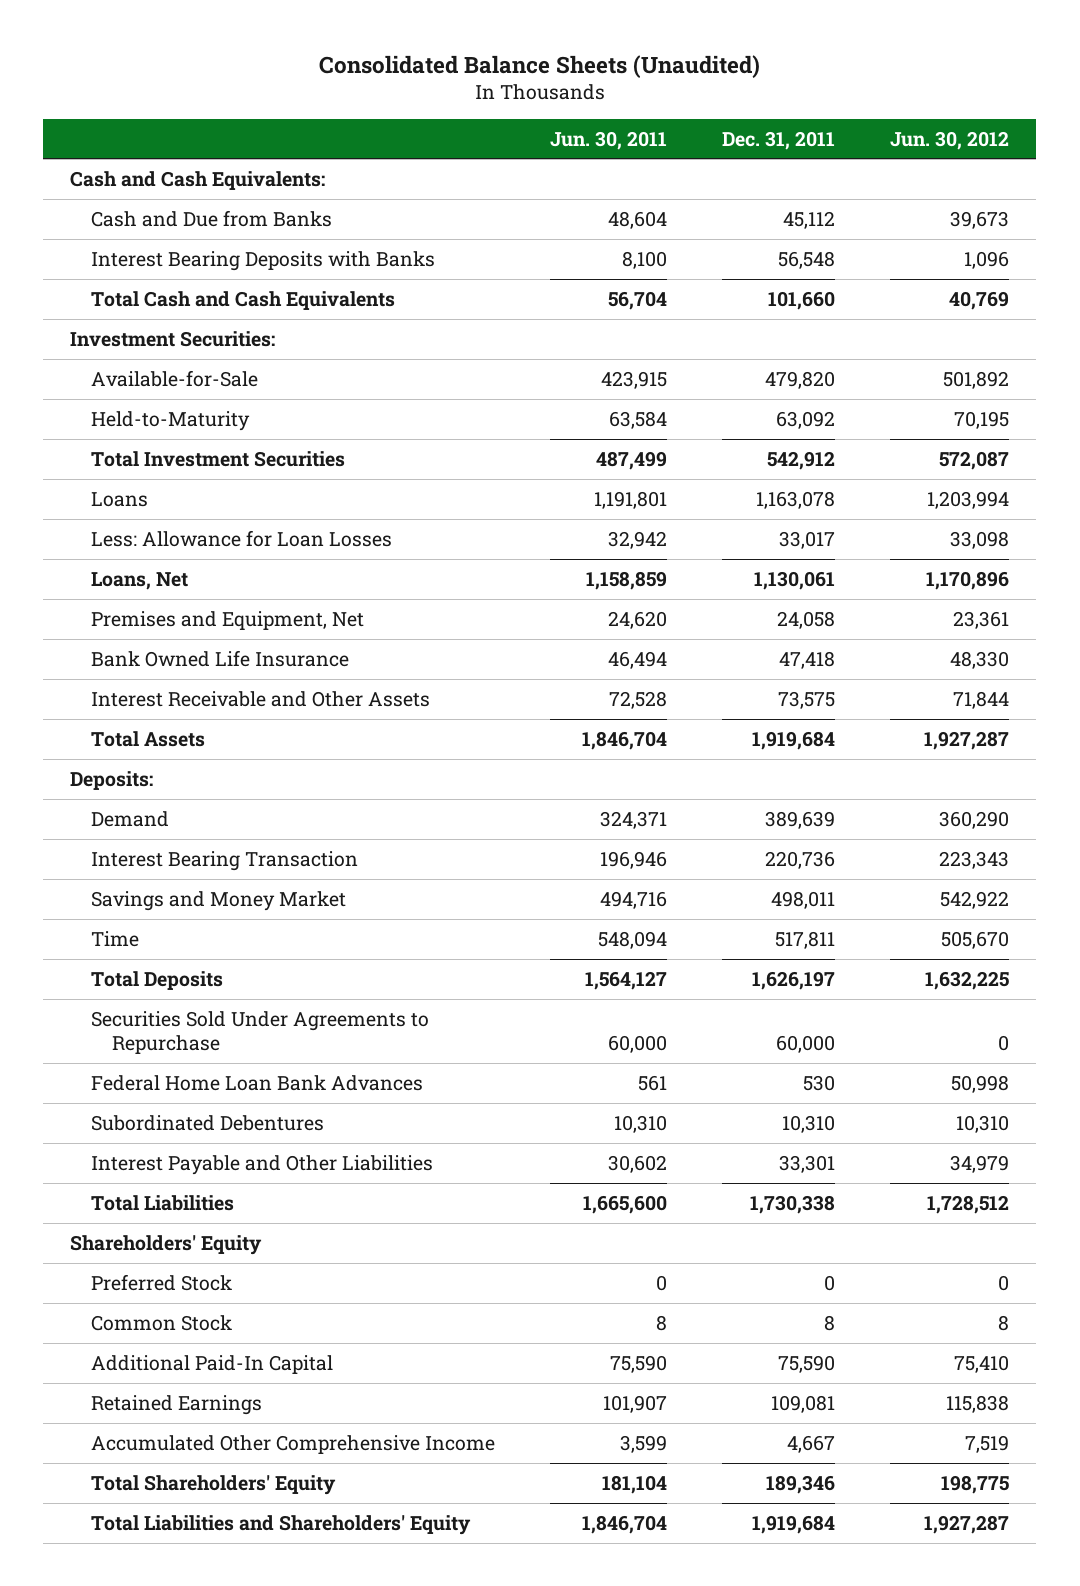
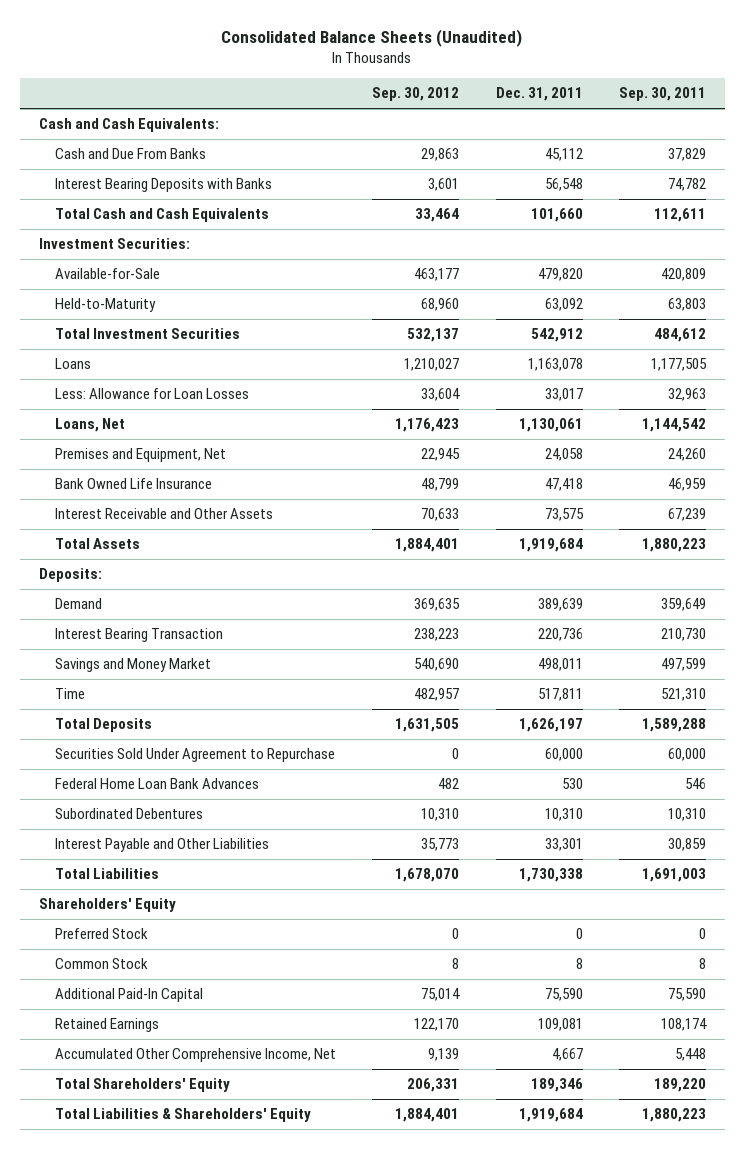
[550,130,668,150] Jun. 30, 2011 -> none
[890,130,1010,150] Jun. 30, 2012 -> none
none -> [372,87,460,102] Sep. 30, 2012
none -> [619,87,707,102] Sep. 30, 2011
[91,209,333,227] Cash and Due from Banks -> [54,148,206,160] Cash and Due From Banks
[91,1010,430,1055] Securities Sold Under Agreements to Repurchase -> [54,748,335,763] Securities Sold Under Agreement to Repurchase
[91,1434,496,1454] Accumulated Other Comprehensive Income -> [54,1048,336,1063] Accumulated Other Comprehensive Income, Net
[91,1514,472,1535] Total Liabilities and Shareholders' Equity -> [54,1108,311,1123] Total Liabilities & Shareholders' Equity

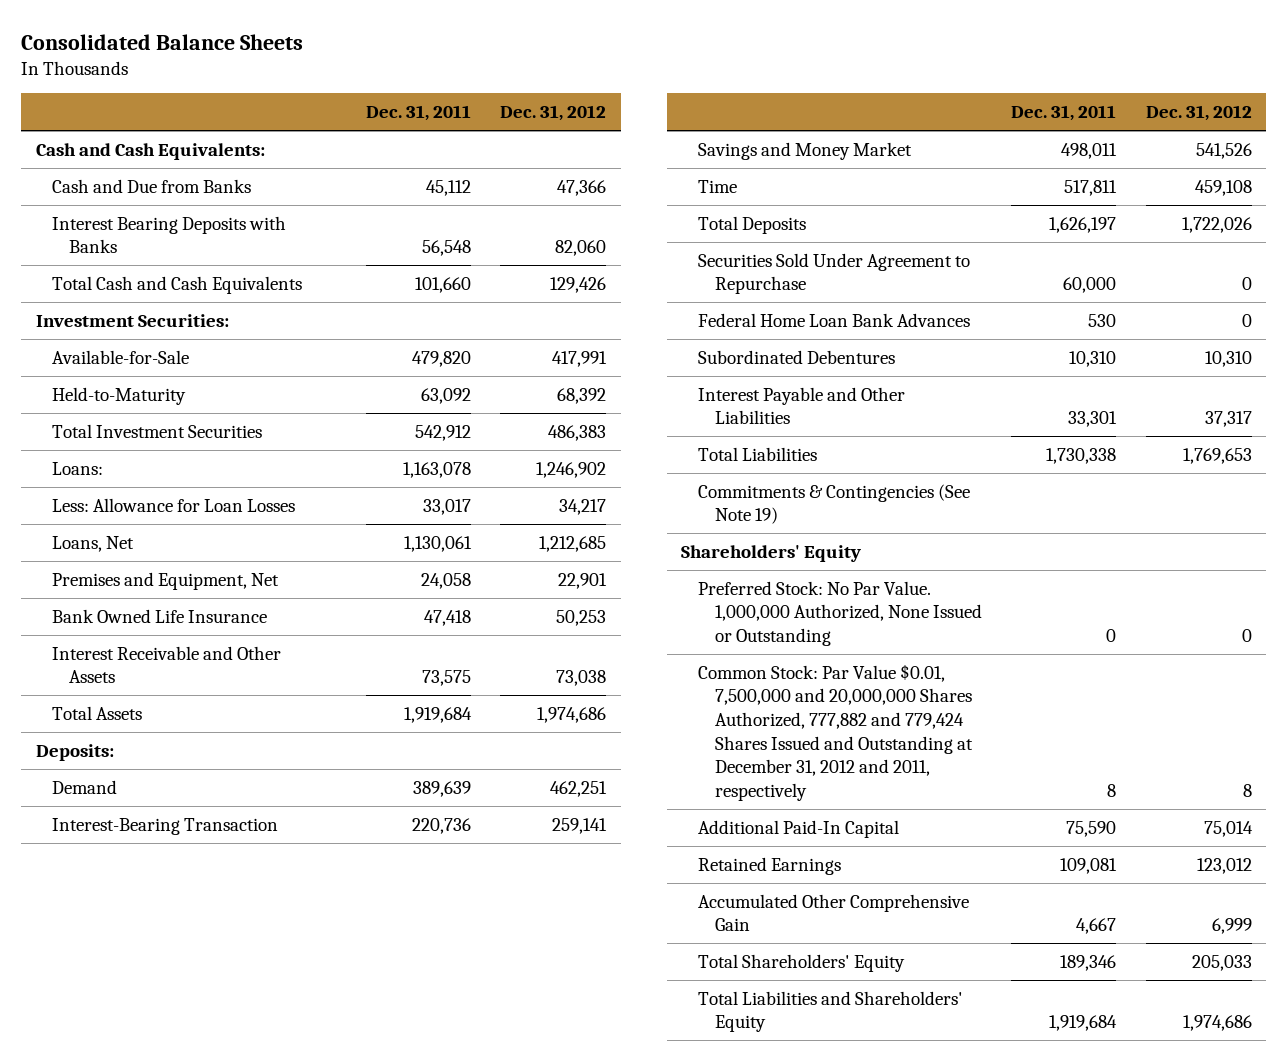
[221,29,523,48] Consolidated Balance Sheets (Unaudited) -> [20,33,303,50] Consolidated Balance Sheets
[372,87,460,102] Sep. 30, 2012 -> none
[619,87,707,102] Sep. 30, 2011 -> none
none -> [499,104,606,121] Dec. 31, 2012
[54,148,206,160] Cash and Due From Banks -> [52,178,252,193] Cash and Due from Banks
[54,358,91,370] Loans -> [52,461,104,475] Loans:
[54,628,223,643] Interest Bearing Transaction -> [52,817,279,835] Interest-Bearing Transaction
none -> [698,483,971,525] Commitments & Contingencies (See Note 19)
[54,928,148,940] Preferred Stock -> [698,580,983,646] Preferred Stock: No Par Value. 1,000,000 Authorized, None Issued or Outstanding
[54,958,148,970] Common Stock -> [698,663,974,801] Common Stock: Par Value $0.01, 7,500,000 and 20,000,000 Shares Authorized, 777,882 and 779,424 Shares Issued and Outstanding at December 31, 2012 and 2011, respectively
[54,1048,336,1063] Accumulated Other Comprehensive Income, Net -> [698,893,970,932] Accumulated Other Comprehensive Gain
[54,1108,311,1123] Total Liabilities & Shareholders' Equity -> [698,990,964,1033] Total Liabilities and Shareholders' Equity

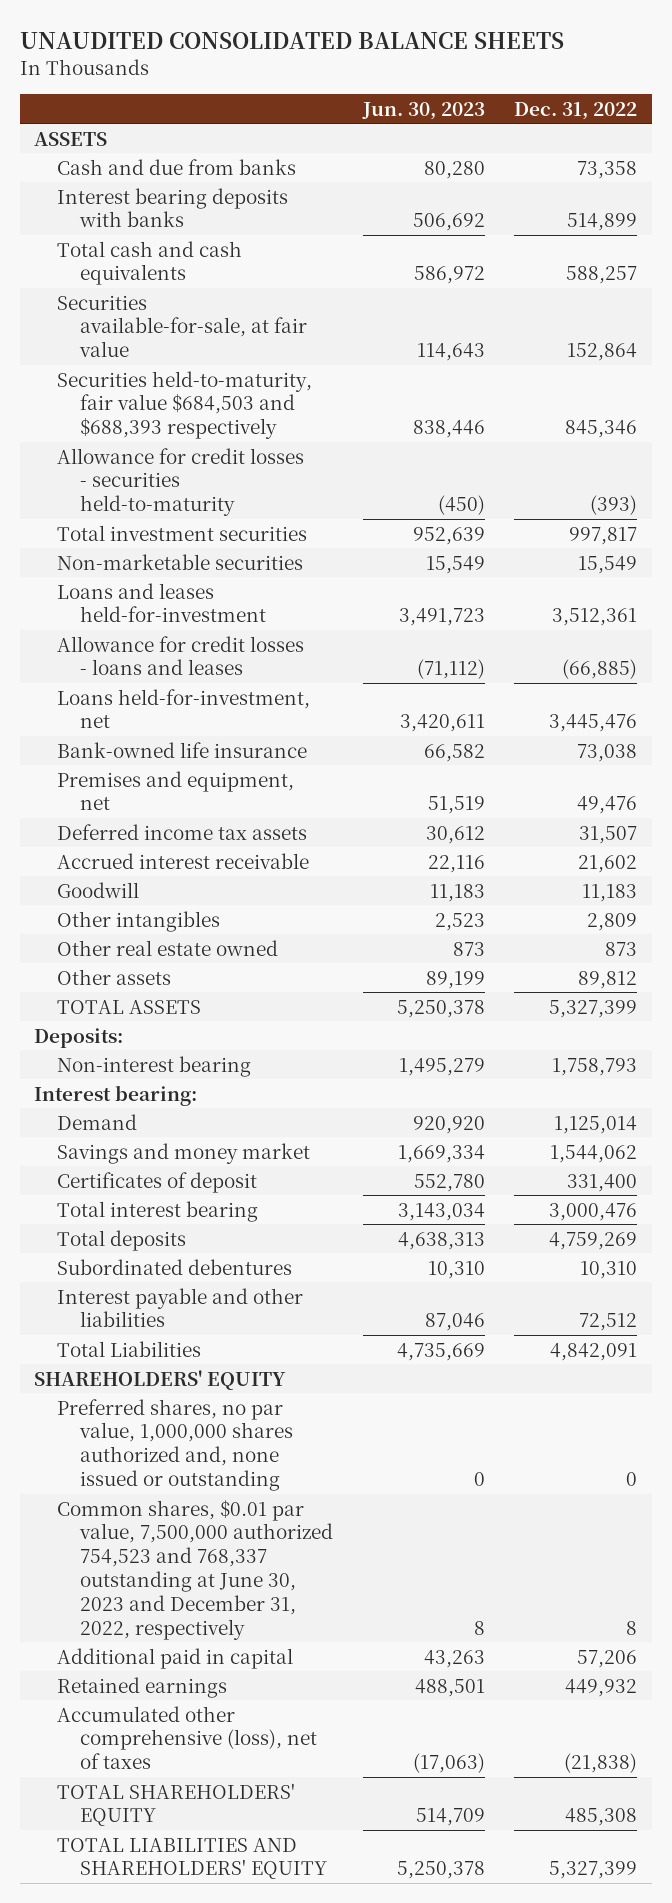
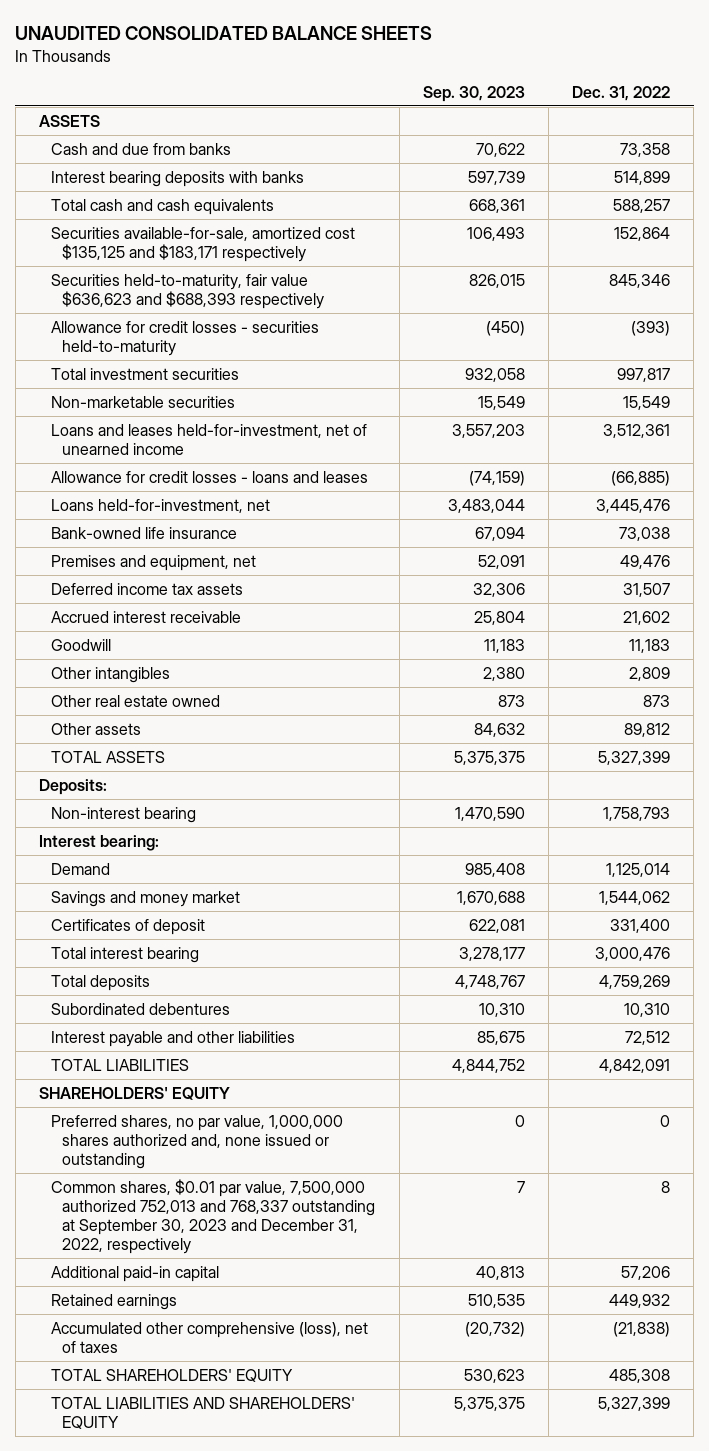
[361,101,485,120] Jun. 30, 2023 -> none
none -> [422,86,525,103] Sep. 30, 2023
[57,294,308,358] Securities available-for-sale, at fair value -> [50,226,355,262] Securities available-for-sale, amortized cost $135,125 and $183,171 respectively
[57,370,313,440] Securities held-to-maturity, fair value $684,503 and $688,393 respectively -> [50,273,325,309] Securities held-to-maturity, fair value $636,623 and $688,393 respectively
[57,582,267,623] Loans and leases held-for-investment -> [50,423,367,455] Loans and leases held-for-investment, net of unearned income
[57,1340,202,1357] Total Liabilities -> [50,1058,189,1071] TOTAL LIABILITIES
[57,1499,334,1640] Common shares, $0.01 par value, 7,500,000 authorized 754,523 and 768,337 outstanding at June 30, 2023 and December 31, 2022, respectively -> [50,1178,376,1255] Common shares, $0.01 par value, 7,500,000 authorized 752,013 and 768,337 outstanding at September 30, 2023 and December 31, 2022, respectively
[57,1647,294,1669] Additional paid in capital -> [50,1265,219,1282] Additional paid-in capital

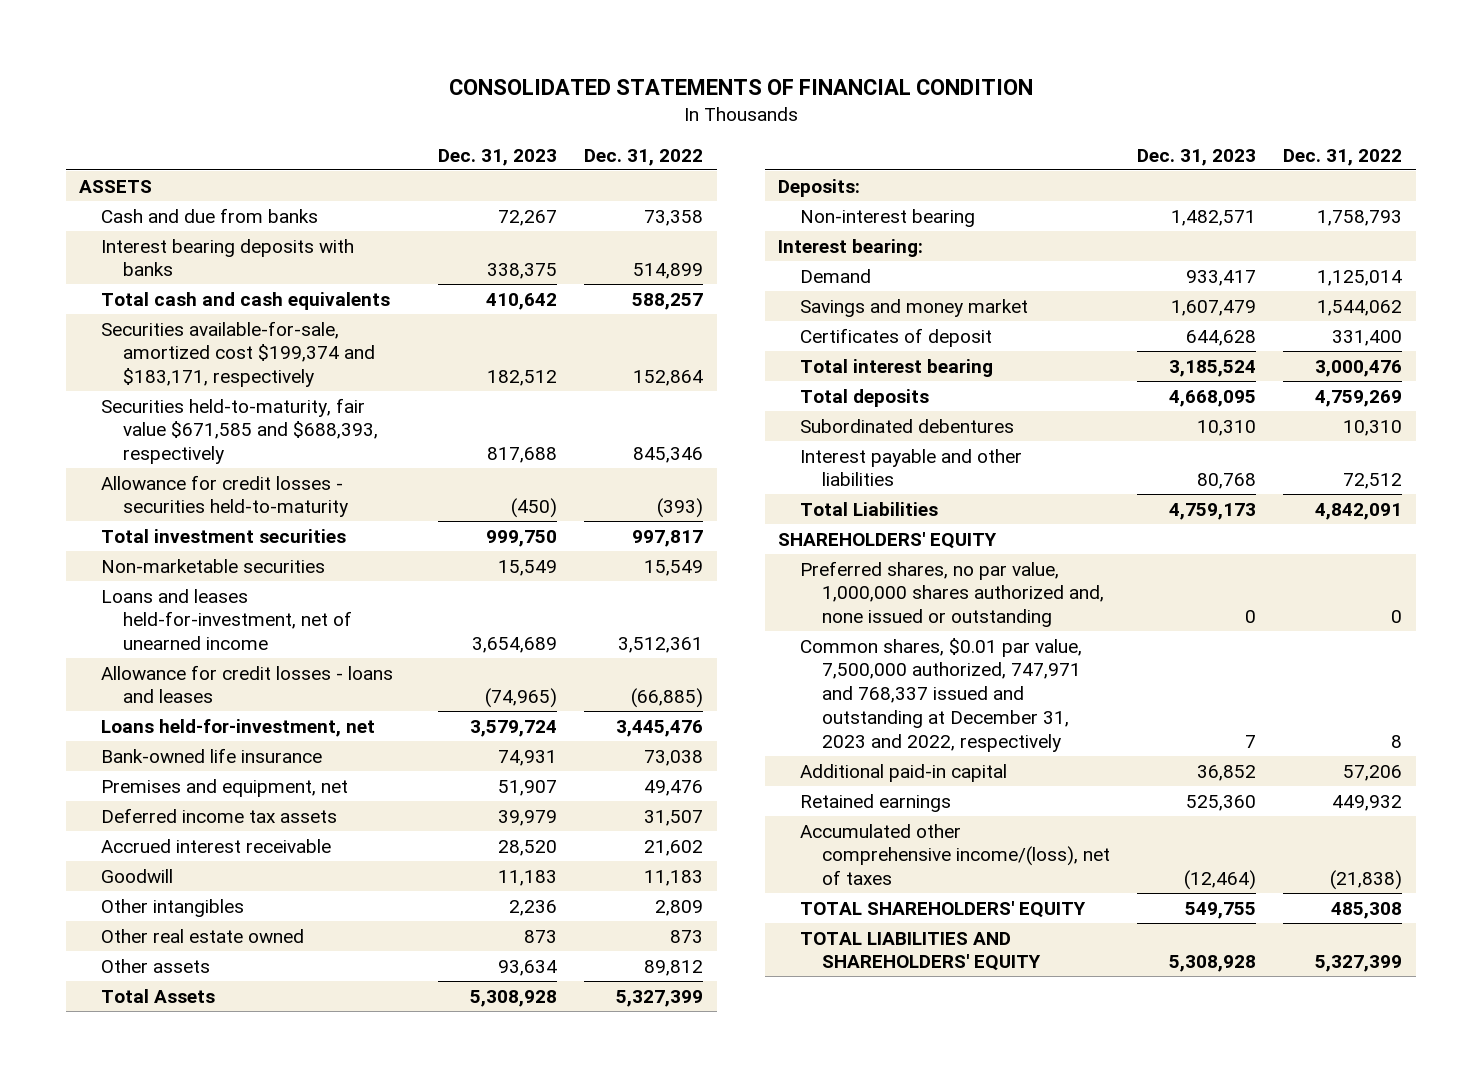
[15,26,433,41] UNAUDITED CONSOLIDATED BALANCE SHEETS -> [448,79,1033,96] CONSOLIDATED STATEMENTS OF FINANCIAL CONDITION
[422,86,525,103] Sep. 30, 2023 -> none
none -> [438,148,558,166] Dec. 31, 2023
[50,226,355,262] Securities available-for-sale, amortized cost $135,125 and $183,171 respectively -> [101,320,376,388] Securities available-for-sale, amortized cost $199,374 and $183,171, respectively
[50,273,325,309] Securities held-to-maturity, fair value $636,623 and $688,393 respectively -> [101,397,379,465] Securities held-to-maturity, fair value $671,585 and $688,393, respectively
[50,750,165,763] TOTAL ASSETS -> [101,988,216,1003] Total Assets
[50,1058,189,1071] TOTAL LIABILITIES -> [800,501,939,516] Total Liabilities
[50,1178,376,1255] Common shares, $0.01 par value, 7,500,000 authorized 752,013 and 768,337 outstanding at September 30, 2023 and December 31, 2022, respectively -> [800,637,1083,752] Common shares, $0.01 par value, 7,500,000 authorized, 747,971 and 768,337 issued and outstanding at December 31, 2023 and 2022, respectively
[50,1321,368,1353] Accumulated other comprehensive (loss), net of taxes -> [800,823,1111,886] Accumulated other comprehensive income/(loss), net of taxes

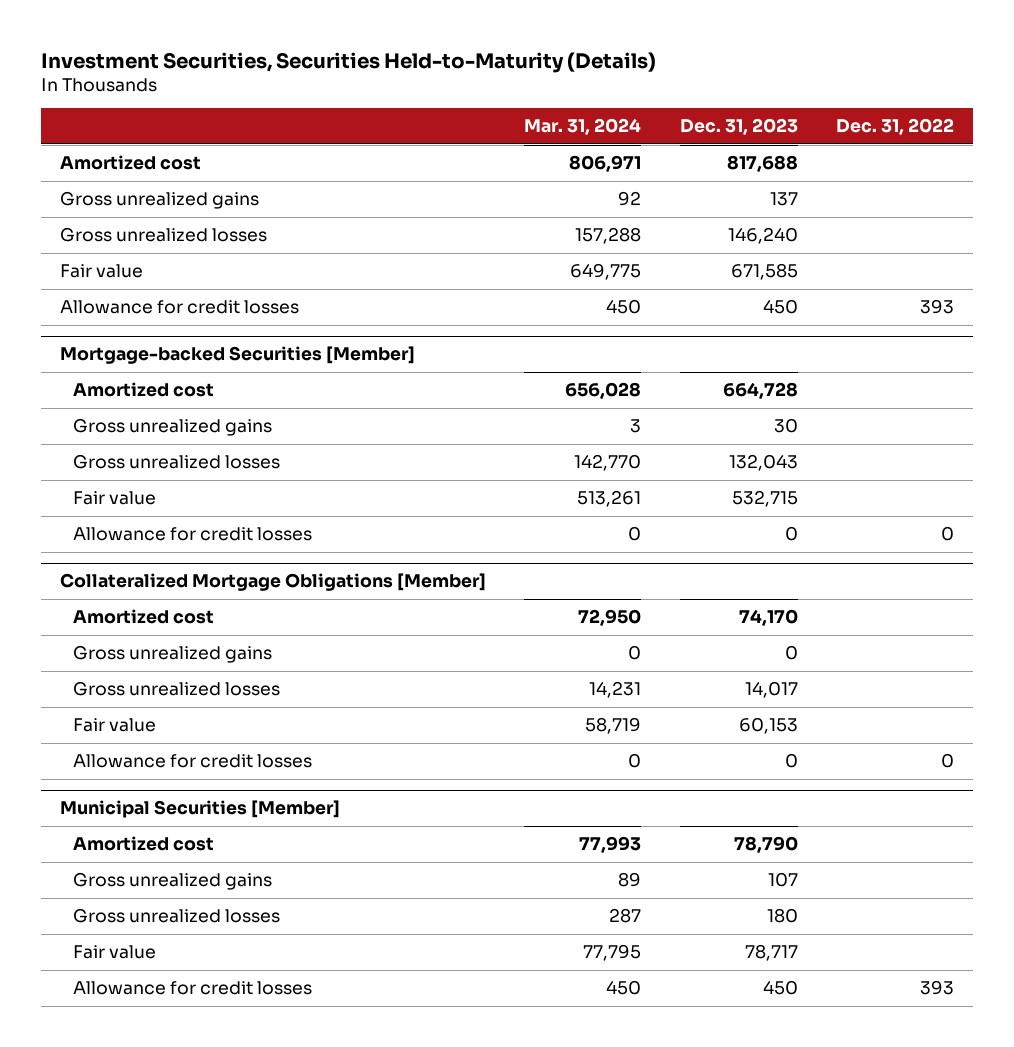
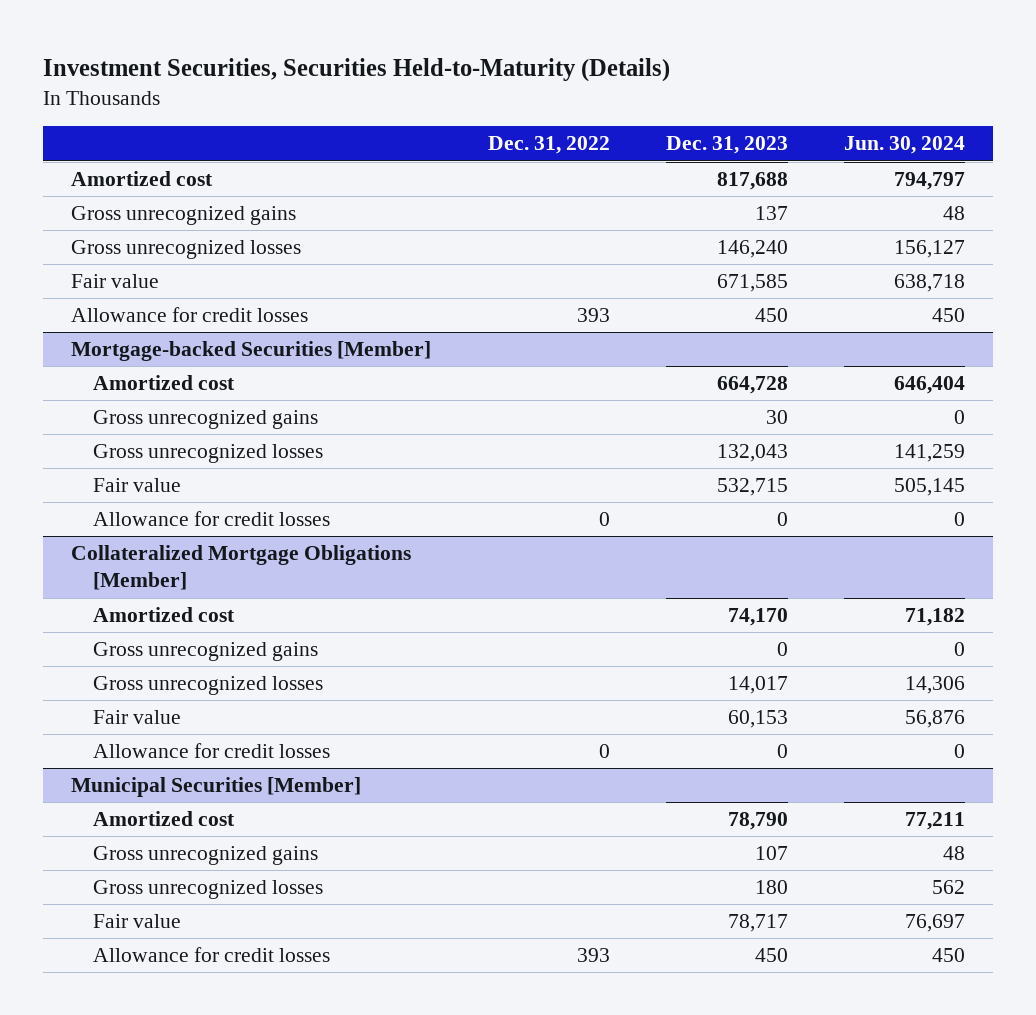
[524,118,642,136] Mar. 31, 2024 -> none
none -> [844,136,966,155] Jun. 30, 2024
[59,191,259,210] Gross unrealized gains -> [71,206,297,226] Gross unrecognized gains
[59,227,267,243] Gross unrealized losses -> [71,240,302,260] Gross unrecognized losses
[73,418,273,437] Gross unrealized gains -> [92,410,318,430] Gross unrecognized gains
[73,454,281,470] Gross unrealized losses -> [92,444,323,464] Gross unrecognized losses
[73,645,273,664] Gross unrealized gains -> [92,642,318,662] Gross unrecognized gains
[73,681,281,697] Gross unrealized losses -> [92,676,323,696] Gross unrecognized losses
[73,872,273,891] Gross unrealized gains -> [92,846,318,866] Gross unrecognized gains
[73,908,281,924] Gross unrealized losses -> [92,880,323,900] Gross unrecognized losses

